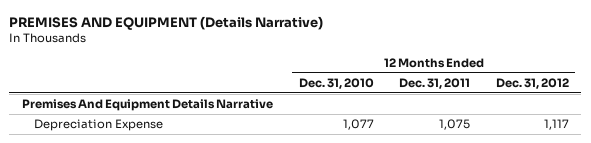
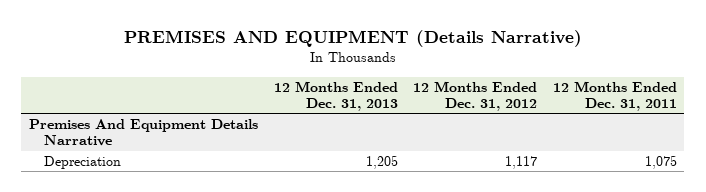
[298,77,374,89] Dec. 31, 2010 -> none
none -> [273,80,398,112] 12 Months Ended Dec. 31, 2013
[34,118,164,131] Depreciation Expense -> [43,155,121,169] Depreciation

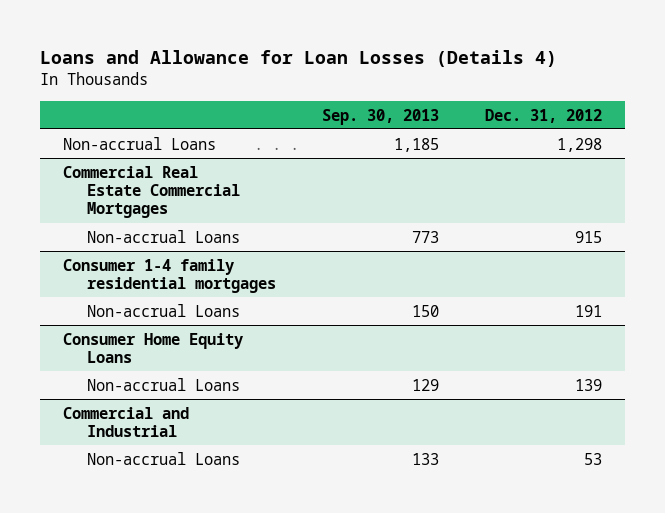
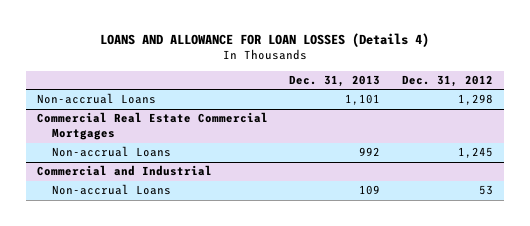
[39,50,557,68] Loans and Allowance for Loan Losses (Details 4) -> [99,32,429,47] LOANS AND ALLOWANCE FOR LOAN LOSSES (Details 4)
[321,108,439,125] Sep. 30, 2013 -> none
none -> [289,74,381,87] Dec. 31, 2013
[63,258,276,293] Consumer 1-4 family residential mortgages -> none
[86,303,240,317] Non-accrual Loans -> none
[63,332,244,363] Consumer Home Equity Loans -> none
[86,377,240,391] Non-accrual Loans -> none
[575,230,603,243] 915 -> [457,147,493,159] 1,245

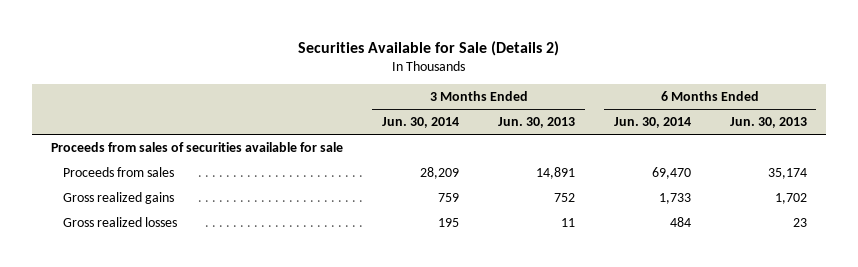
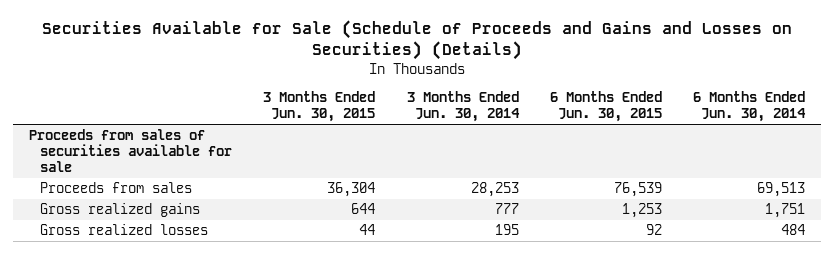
[297,40,559,56] Securities Available for Sale (Details 2) -> [42,20,793,61] Securities Available for Sale (Schedule of Proceeds and Gains and Losses on Securities) (Details)
[497,117,575,129] Jun. 30, 2013 -> none
[729,117,807,129] Jun. 30, 2013 -> none
none -> [263,91,376,123] 3 Months Ended Jun. 30, 2015
none -> [550,91,663,123] 6 Months Ended Jun. 30, 2015
[420,166,460,179] 28,209 -> [470,182,519,198] 28,253
[651,166,691,179] 69,470 -> [757,182,806,198] 69,513
[438,192,460,202] 759 -> [494,203,519,215] 777
[658,192,691,204] 1,733 -> [765,203,806,219] 1,751

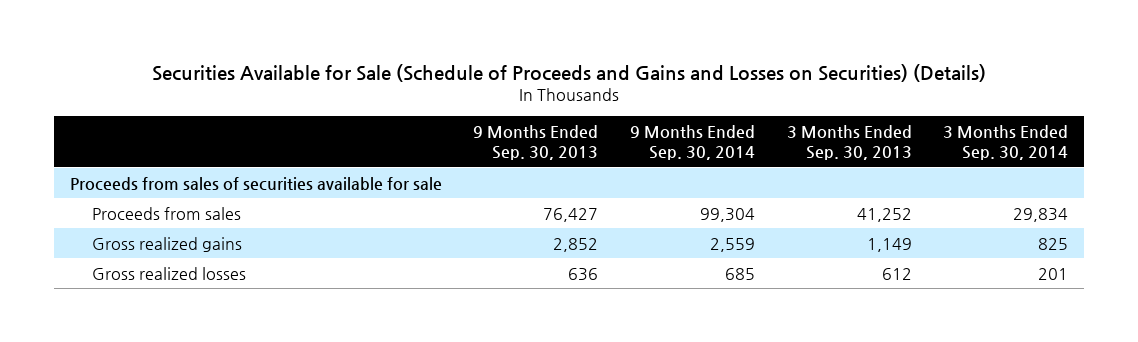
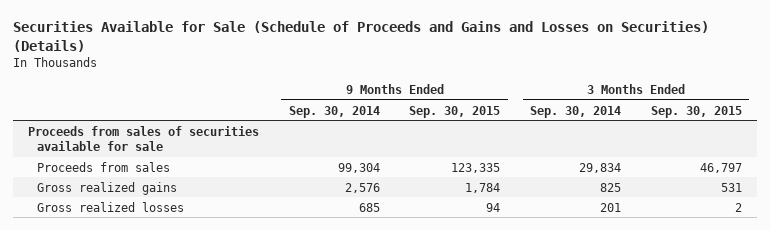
[473,125,599,161] 9 Months Ended Sep. 30, 2013 -> none
[786,125,912,161] 3 Months Ended Sep. 30, 2013 -> none
none -> [409,105,501,118] Sep. 30, 2015
none -> [650,105,742,118] Sep. 30, 2015
[709,237,755,252] 2,559 -> [344,182,380,193] 2,576

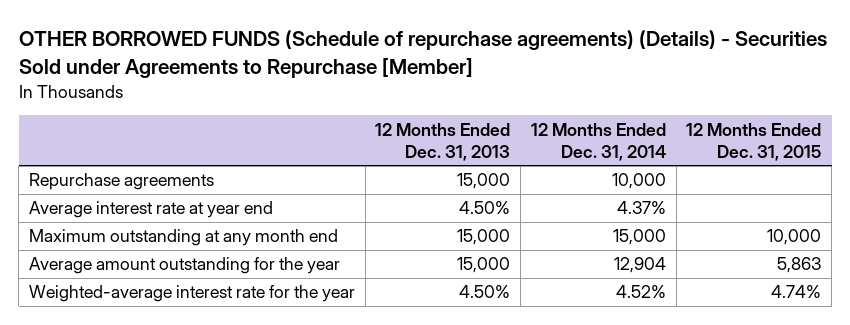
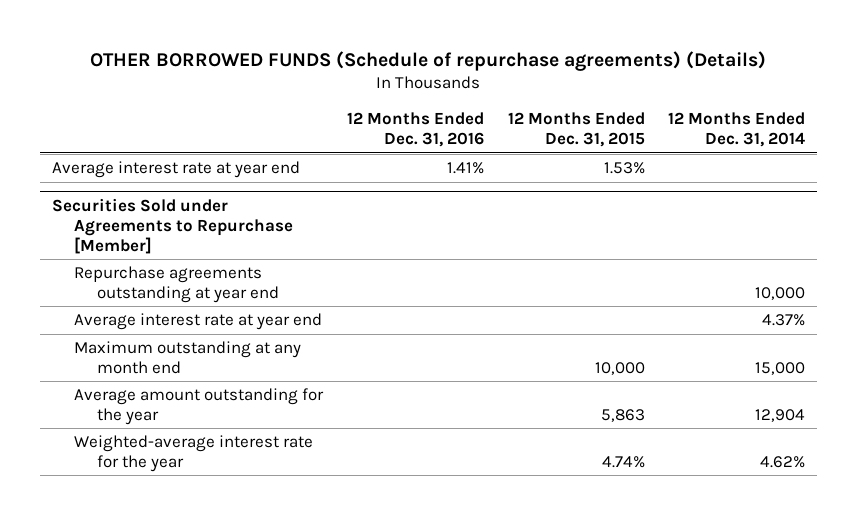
[18,30,827,78] OTHER BORROWED FUNDS (Schedule of repurchase agreements) (Details) - Securities Sold under Agreements to Repurchase [Member] -> [90,50,767,71] OTHER BORROWED FUNDS (Schedule of repurchase agreements) (Details)
[375,122,511,161] 12 Months Ended Dec. 31, 2013 -> none
none -> [346,112,484,148] 12 Months Ended Dec. 31, 2016
none -> [51,161,300,179] Average interest rate at year end
none -> [51,197,294,254] Securities Sold under Agreements to Repurchase [Member]
[29,173,215,191] Repurchase agreements -> [74,266,279,303] Repurchase agreements outstanding at year end
[615,285,666,299] 4.52% -> [760,455,806,468] 4.62%

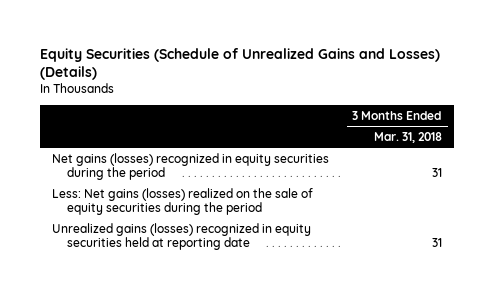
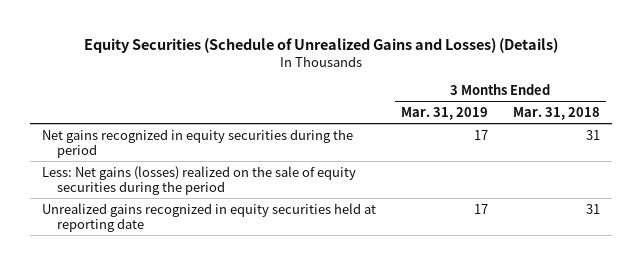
none -> [401,107,489,121] Mar. 31, 2019
[51,152,329,180] Net gains (losses) recognized in equity securities during the period -> [42,128,354,158] Net gains recognized in equity securities during the period
[51,222,311,250] Unrealized gains (losses) recognized in equity securities held at reporting date -> [42,202,377,232] Unrealized gains recognized in equity securities held at reporting date

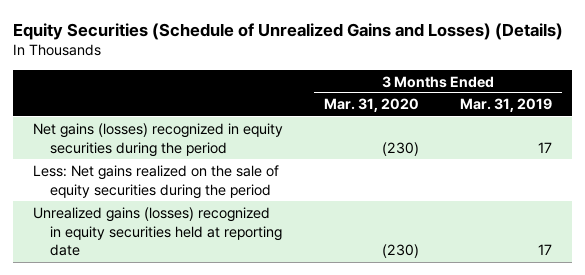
[512,107,600,121] Mar. 31, 2018 -> none
none -> [324,98,420,113] Mar. 31, 2020
[42,128,354,158] Net gains recognized in equity securities during the period -> [33,122,284,157] Net gains (losses) recognized in equity securities during the period
[42,165,357,195] Less: Net gains (losses) realized on the sale of equity securities during the period -> [33,164,280,199] Less: Net gains realized on the sale of equity securities during the period
[42,202,377,232] Unrealized gains recognized in equity securities held at reporting date -> [33,206,283,257] Unrealized gains (losses) recognized in equity securities held at reporting date

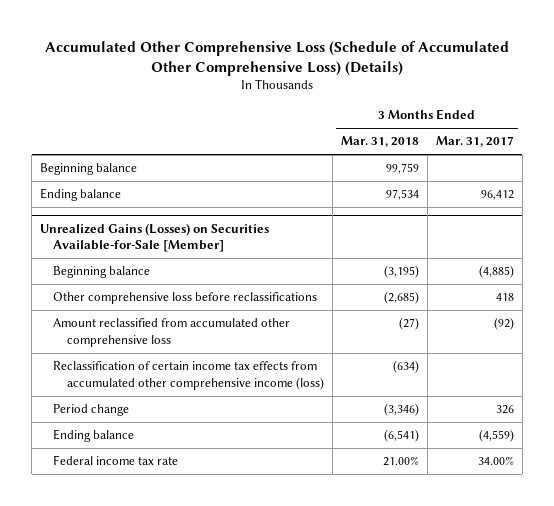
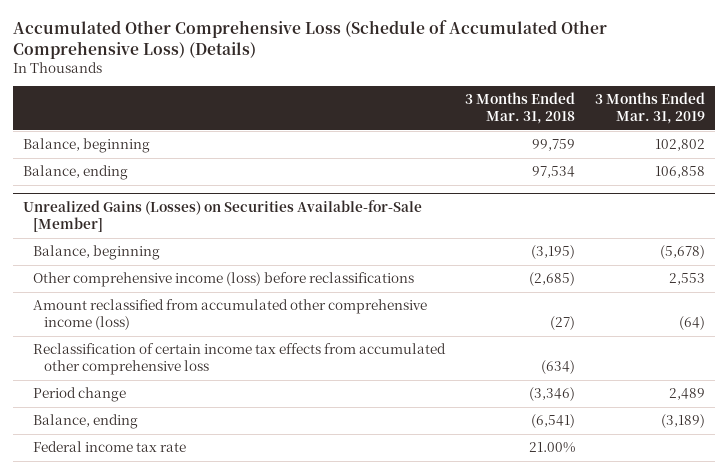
[435,136,514,148] Mar. 31, 2017 -> none
none -> [595,92,706,125] 3 Months Ended Mar. 31, 2019
[40,163,138,176] Beginning balance -> [23,138,151,154] Balance, beginning
[40,188,122,202] Ending balance -> [23,165,129,181] Balance, ending
[53,266,151,279] Beginning balance -> [33,245,161,261] Balance, beginning
[53,292,318,305] Other comprehensive loss before reclassifications -> [33,272,415,288] Other comprehensive income (loss) before reclassifications
[53,318,291,347] Amount reclassified from accumulated other comprehensive loss -> [33,299,428,331] Amount reclassified from accumulated other comprehensive income (loss)
[53,361,324,390] Reclassification of certain income tax effects from accumulated other comprehensive income (loss) -> [33,343,447,376] Reclassification of certain income tax effects from accumulated other comprehensive loss
[53,429,135,443] Ending balance -> [33,414,139,430] Balance, ending

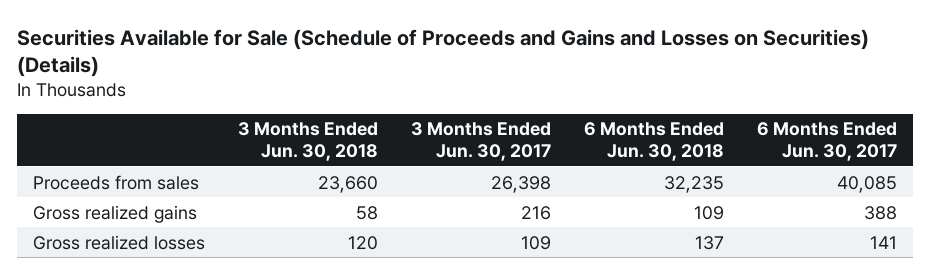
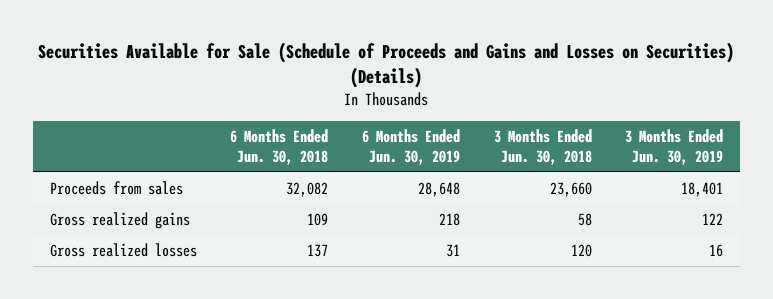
[410,122,551,161] 3 Months Ended Jun. 30, 2017 -> none
[756,122,897,161] 6 Months Ended Jun. 30, 2017 -> none
none -> [361,128,460,166] 6 Months Ended Jun. 30, 2019
none -> [625,128,724,166] 3 Months Ended Jun. 30, 2019
[663,175,724,193] 32,235 -> [286,182,329,198] 32,082

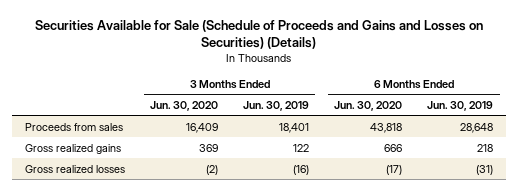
[230,128,329,166] 6 Months Ended Jun. 30, 2018 -> none
[493,128,592,166] 3 Months Ended Jun. 30, 2018 -> none
none -> [150,100,219,111] Jun. 30, 2020
none -> [334,100,403,111] Jun. 30, 2020
[445,244,460,258] 31 -> [476,164,494,175] (31)
[709,244,724,258] 16 -> [293,164,310,175] (16)

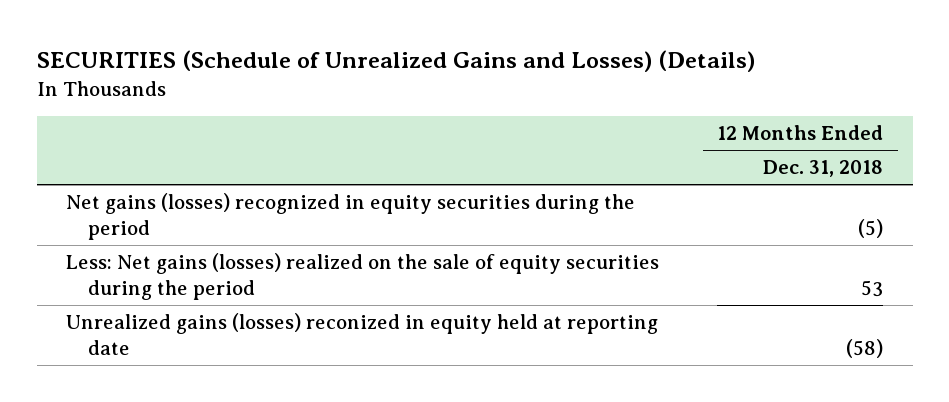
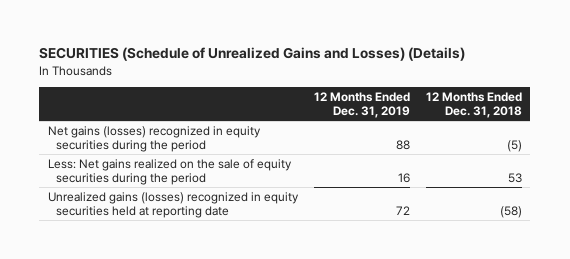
none -> [313,91,410,118] 12 Months Ended Dec. 31, 2019
[65,253,659,301] Less: Net gains (losses) realized on the sale of equity securities during the period -> [47,159,292,186] Less: Net gains realized on the sale of equity securities during the period
[65,313,658,356] Unrealized gains (losses) reconized in equity held at reporting date -> [47,192,299,219] Unrealized gains (losses) recognized in equity securities held at reporting date

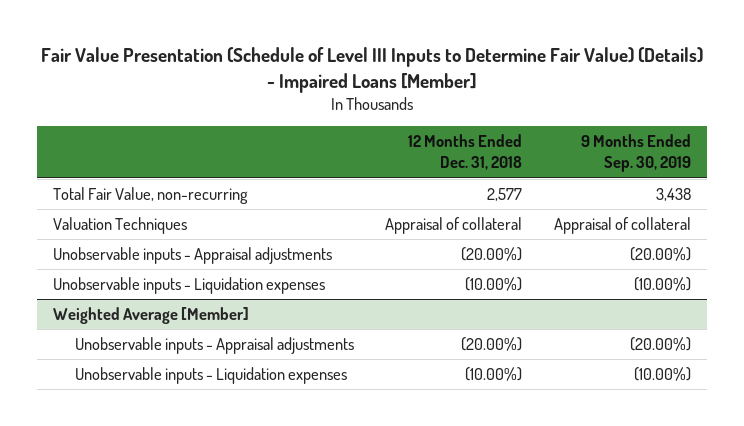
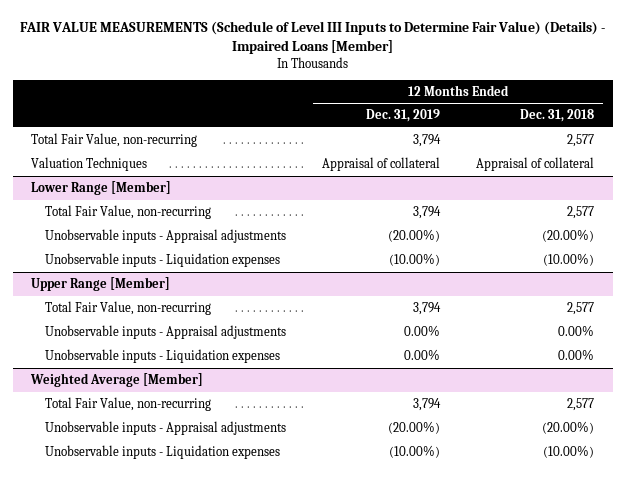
[40,47,703,93] Fair Value Presentation (Schedule of Level III Inputs to Determine Fair Value) (Details) - Impaired Loans [Member] -> [19,20,605,54] FAIR VALUE MEASUREMENTS (Schedule of Level III Inputs to Determine Fair Value) (Details) - Impaired Loans [Member]
[581,134,692,173] 9 Months Ended Sep. 30, 2019 -> none
none -> [366,109,441,123] Dec. 31, 2019
none -> [30,180,171,195] Lower Range [Member]
none -> [44,204,211,219] Total Fair Value, non-recurring
none -> [30,276,170,291] Upper Range [Member]
none -> [44,300,211,315] Total Fair Value, non-recurring
none -> [44,324,286,339] Unobservable inputs - Appraisal adjustments
none -> [44,348,280,363] Unobservable inputs - Liquidation expenses
none -> [44,396,211,411] Total Fair Value, non-recurring

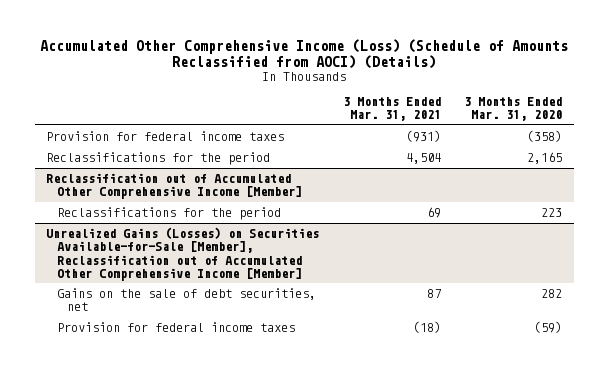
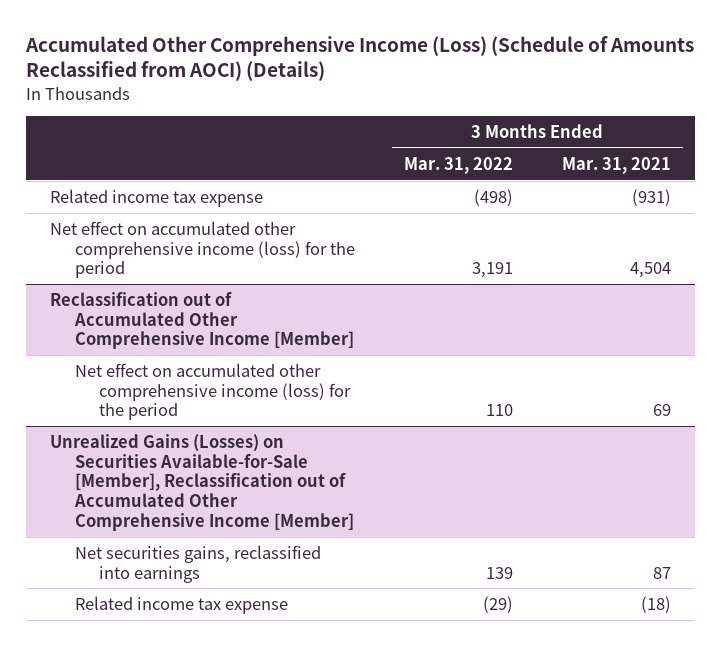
[464,96,563,122] 3 Months Ended Mar. 31, 2020 -> none
none -> [403,156,513,174] Mar. 31, 2022
[46,131,285,142] Provision for federal income taxes -> [50,188,264,207] Related income tax expense
[46,152,271,166] Reclassifications for the period -> [50,220,355,279] Net effect on accumulated other comprehensive income (loss) for the period
[56,207,281,221] Reclassifications for the period -> [74,362,351,421] Net effect on accumulated other comprehensive income (loss) for the period
[56,288,316,312] Gains on the sale of debt securities, net -> [74,544,321,583] Net securities gains, reclassified into earnings
[56,322,295,333] Provision for federal income taxes -> [74,595,288,614] Related income tax expense

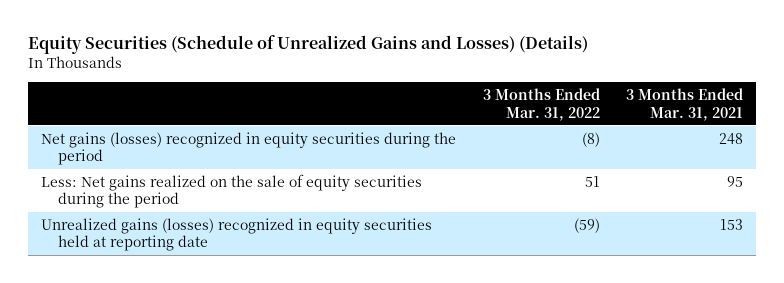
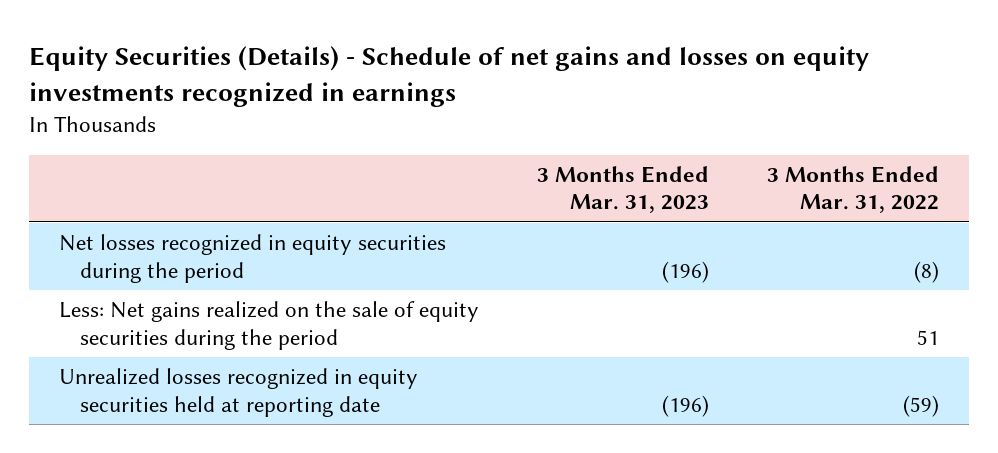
[27,35,588,55] Equity Securities (Schedule of Unrealized Gains and Losses) (Details) -> [29,46,870,107] Equity Securities (Details) - Schedule of net gains and losses on equity investments recognized in earnings
[626,87,744,121] 3 Months Ended Mar. 31, 2021 -> none
none -> [536,165,709,214] 3 Months Ended Mar. 31, 2023
[40,131,456,166] Net gains (losses) recognized in equity securities during the period -> [58,234,446,283] Net losses recognized in equity securities during the period
[40,217,432,252] Unrealized gains (losses) recognized in equity securities held at reporting date -> [58,368,418,417] Unrealized losses recognized in equity securities held at reporting date

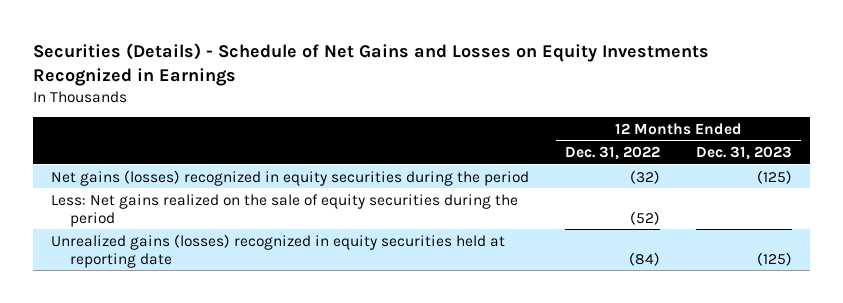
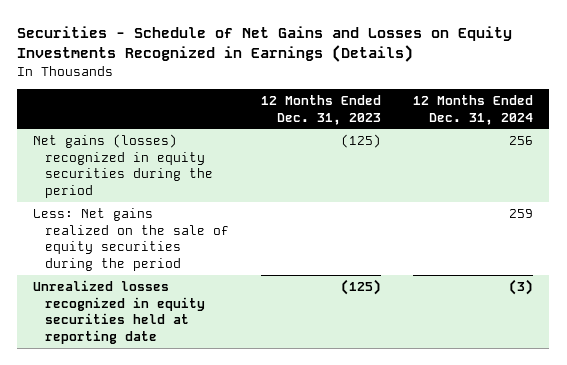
[32,42,709,86] Securities (Details) - Schedule of Net Gains and Losses on Equity Investments Recognized in Earnings -> [17,25,513,63] Securities - Schedule of Net Gains and Losses on Equity Investments Recognized in Earnings (Details)
[564,145,660,160] Dec. 31, 2022 -> none
none -> [413,94,534,125] 12 Months Ended Dec. 31, 2024
[50,233,505,268] Unrealized gains (losses) recognized in equity securities held at reporting date -> [33,280,205,345] Unrealized losses recognized in equity securities held at reporting date

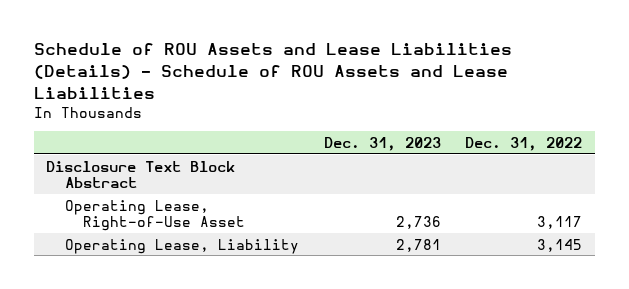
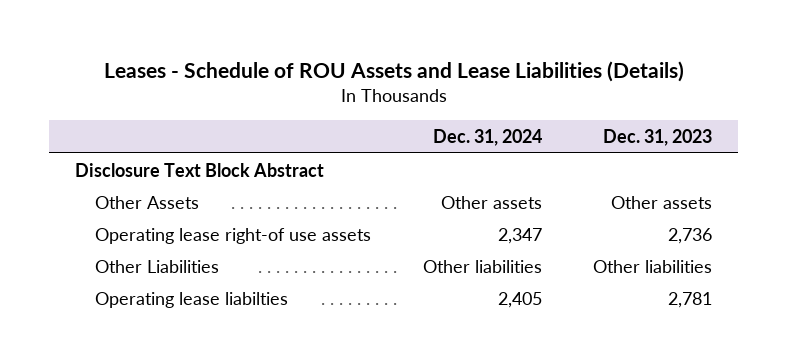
[33,43,512,99] Schedule of ROU Assets and Lease Liabilities (Details) - Schedule of ROU Assets and Lease Liabilities -> [103,60,684,82] Leases - Schedule of ROU Assets and Lease Liabilities (Details)
[465,136,583,151] Dec. 31, 2022 -> none
none -> [432,129,542,147] Dec. 31, 2024
none -> [94,195,199,209] Other Assets
[64,199,246,232] Operating Lease, Right-of-Use Asset -> [94,227,371,244] Operating lease right-of use assets
none -> [94,259,219,273] Other Liabilities
[64,238,299,254] Operating Lease, Liability -> [94,291,288,308] Operating lease liabilties

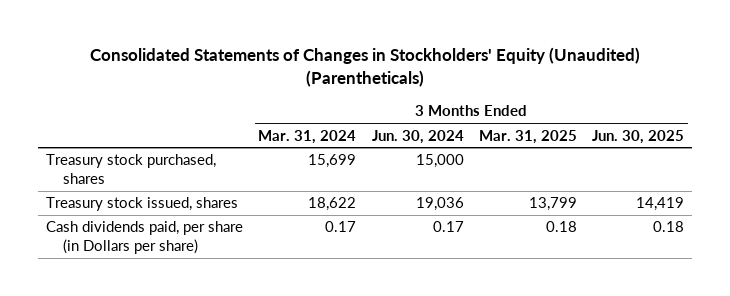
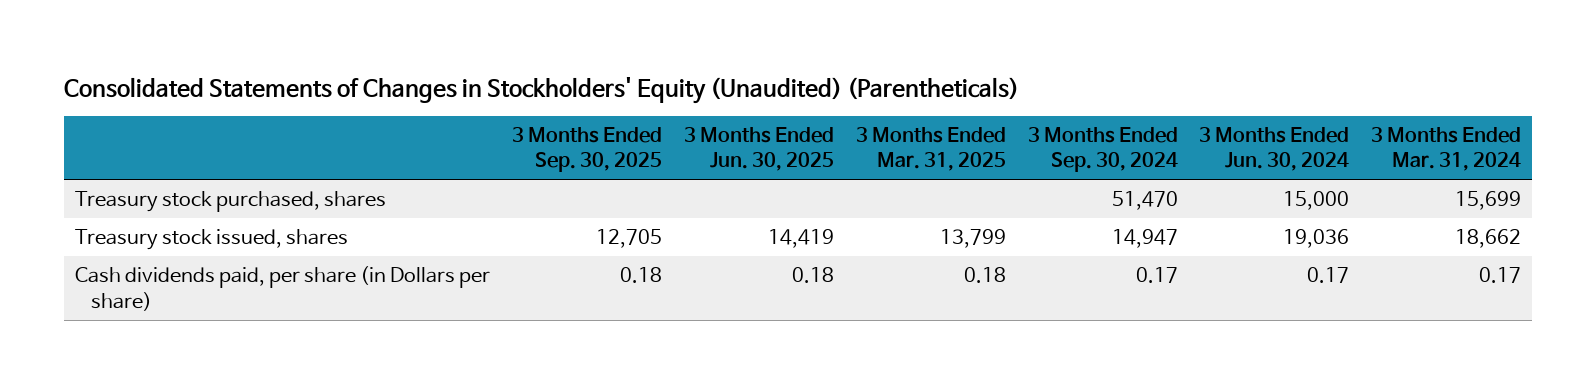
none -> [512,126,663,173] 3 Months Ended Sep. 30, 2025
none -> [1027,126,1178,173] 3 Months Ended Sep. 30, 2024
[308,197,357,212] 18,622 -> [1455,229,1522,249] 18,662

